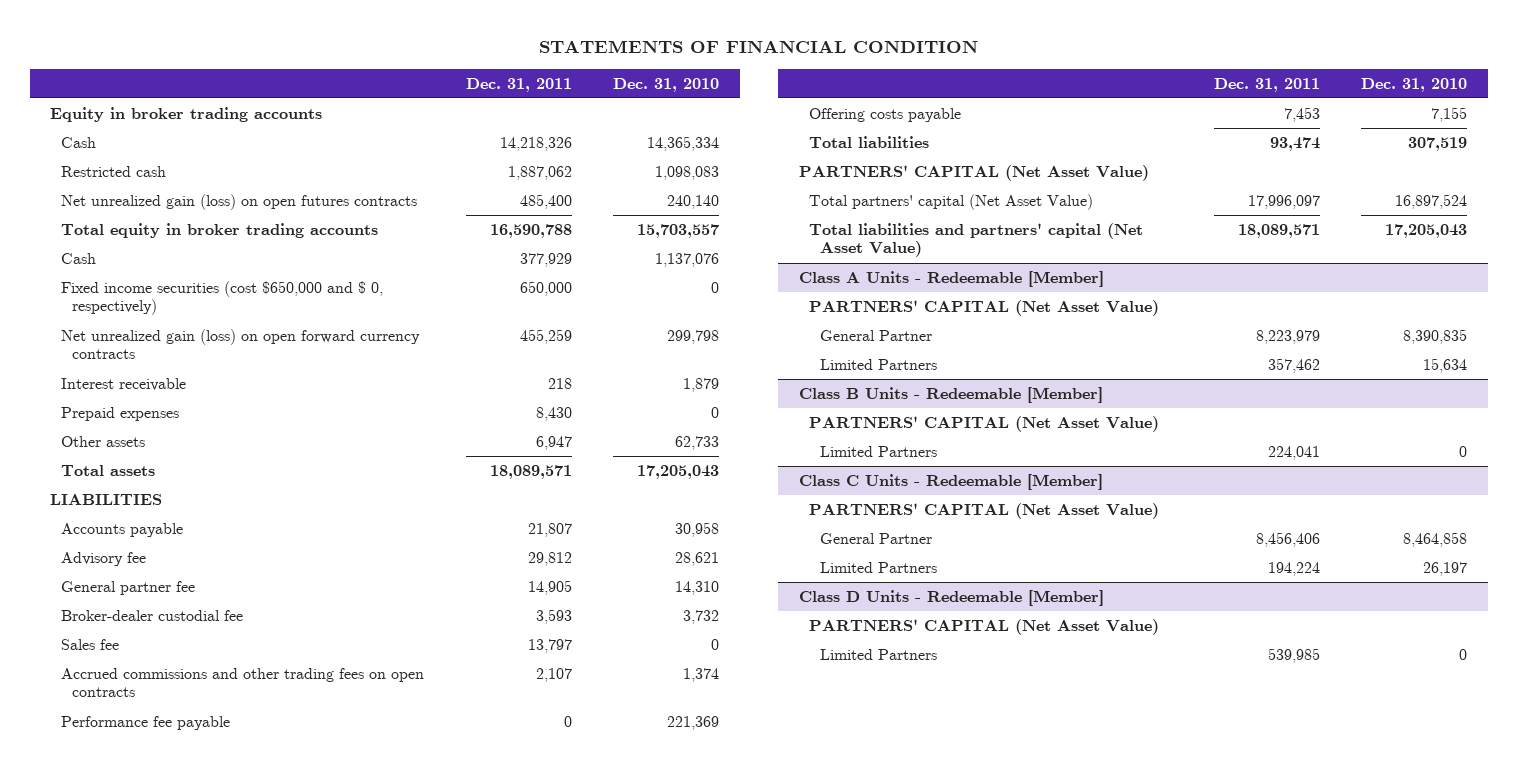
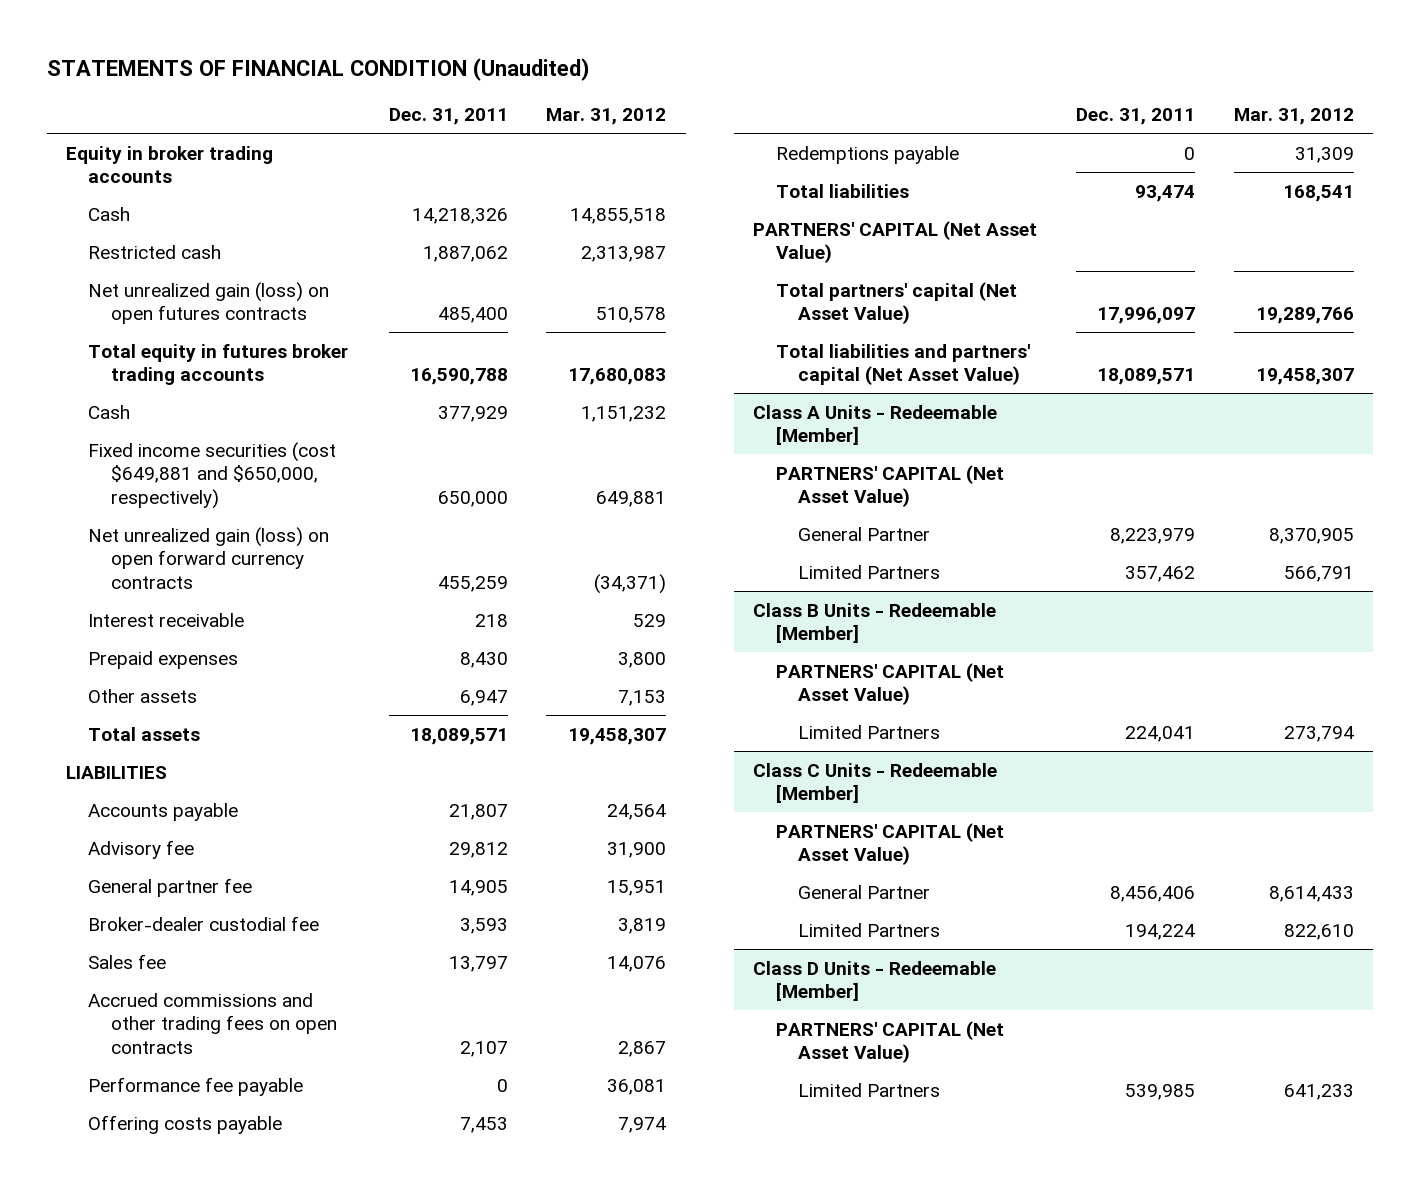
[538,40,978,54] STATEMENTS OF FINANCIAL CONDITION -> [46,58,590,82] STATEMENTS OF FINANCIAL CONDITION (Unaudited)
[612,77,719,92] Dec. 31, 2010 -> none
none -> [546,108,667,126] Mar. 31, 2012
[61,222,379,238] Total equity in broker trading accounts -> [88,343,349,386] Total equity in futures broker trading accounts
[61,280,384,316] Fixed income securities (cost $650,000 and $ 0, respectively) -> [88,441,337,509] Fixed income securities (cost $649,881 and $650,000, respectively)
none -> [775,145,959,164] Redemptions payable

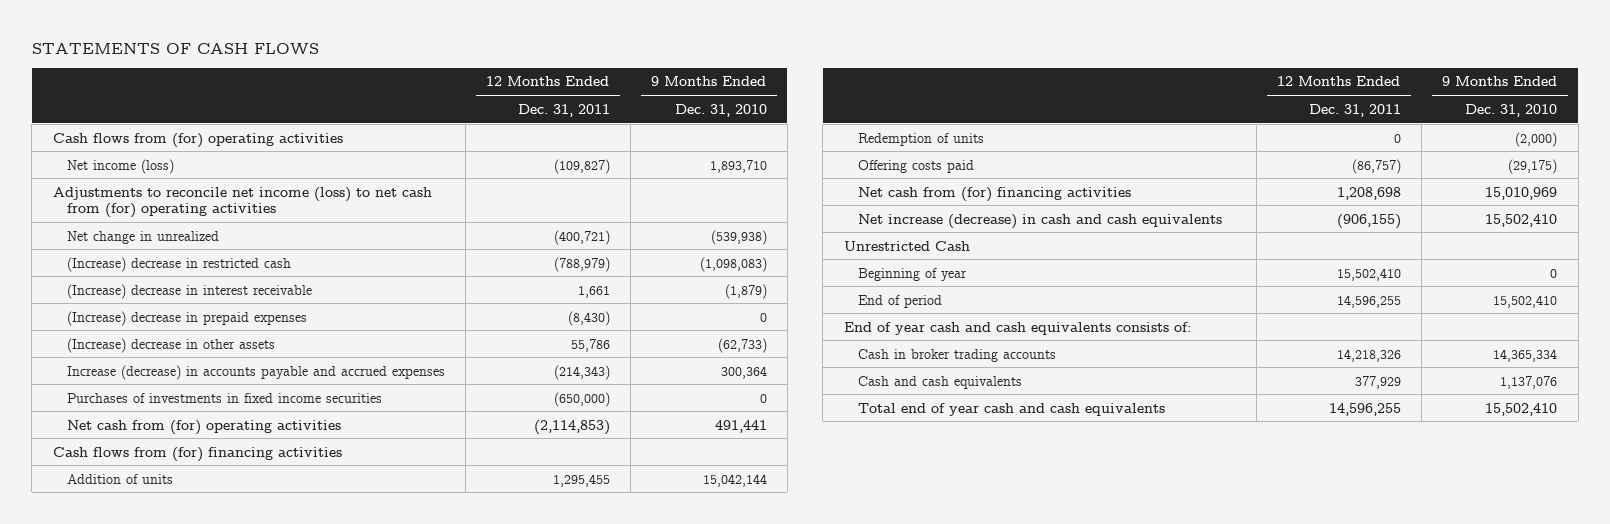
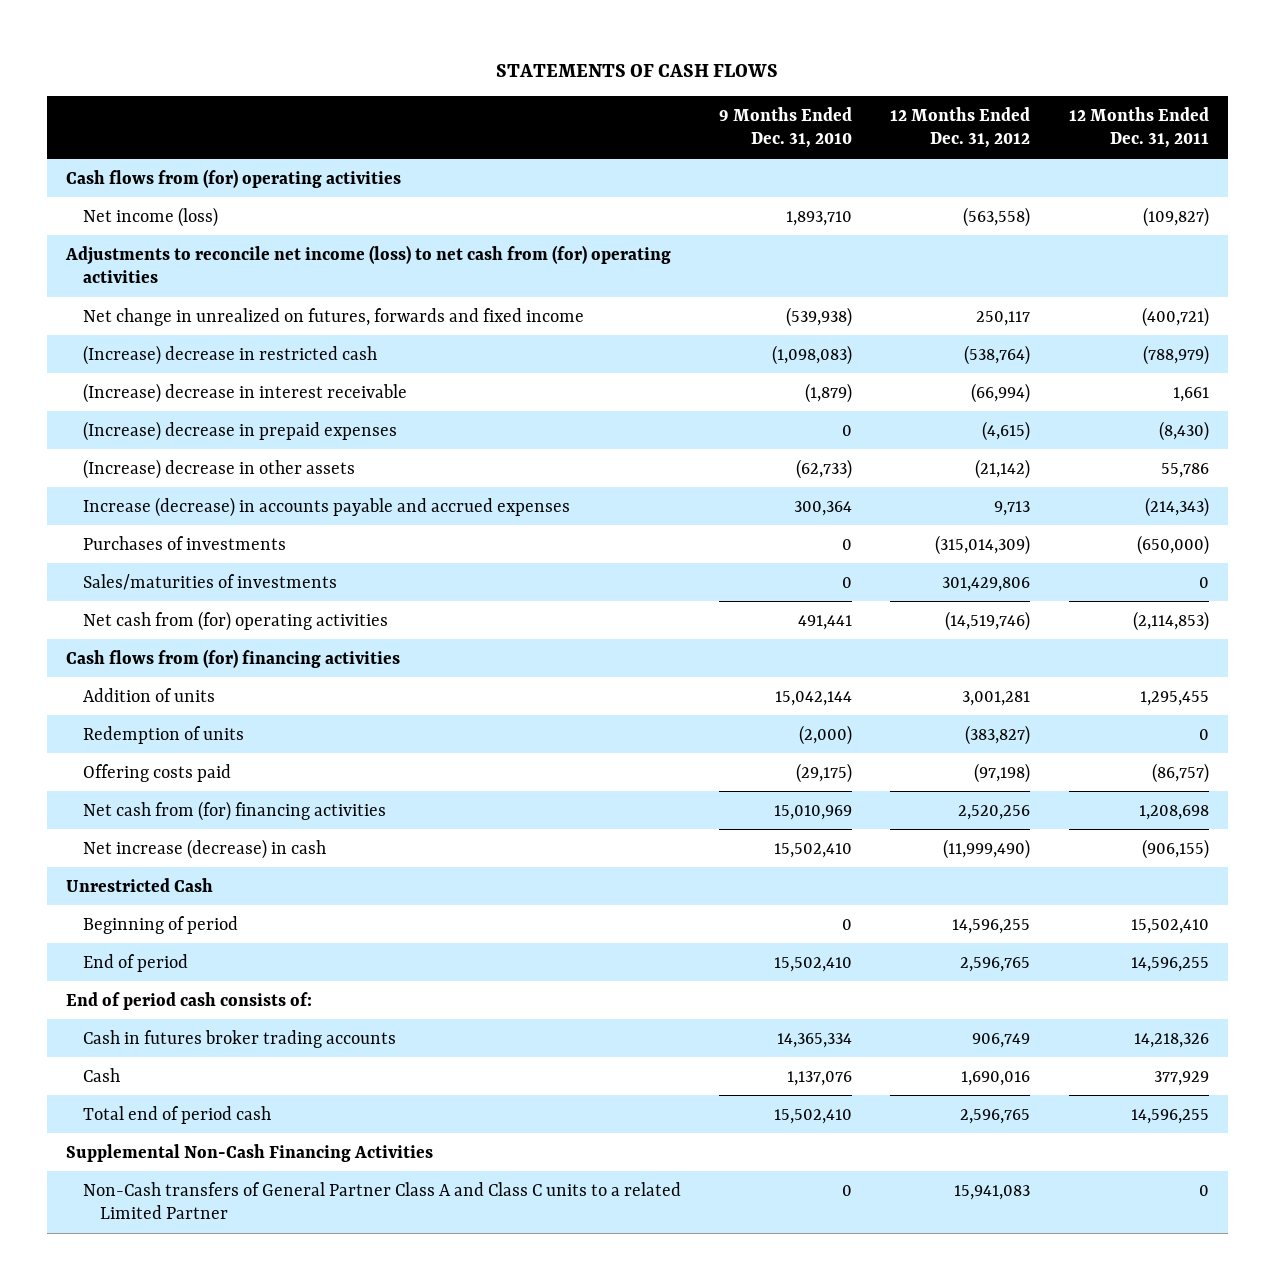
none -> [890,106,1031,149] 12 Months Ended Dec. 31, 2012
[67,230,220,244] Net change in unrealized -> [82,307,584,326] Net change in unrealized on futures, forwards and fixed income
[67,392,383,403] Purchases of investments in fixed income securities -> none
none -> [82,535,286,550] Purchases of investments
none -> [82,573,337,590] Sales/maturities of investments
[857,213,1222,229] Net increase (decrease) in cash and cash equivalents -> [82,838,326,859] Net increase (decrease) in cash
[857,267,967,281] Beginning of year -> [82,915,238,934] Beginning of period
[843,321,1191,335] End of year cash and cash equivalents consists of: -> [66,991,313,1010] End of period cash consists of:
[857,348,1056,362] Cash in broker trading accounts -> [82,1029,396,1048] Cash in futures broker trading accounts
[857,375,1022,389] Cash and cash equivalents -> [82,1067,120,1082] Cash
[857,402,1165,416] Total end of year cash and cash equivalents -> [82,1105,271,1124] Total end of period cash
none -> [66,1143,434,1162] Supplemental Non-Cash Financing Activities
none -> [82,1181,681,1220] Non-Cash transfers of General Partner Class A and Class C units to a related Limited Partner

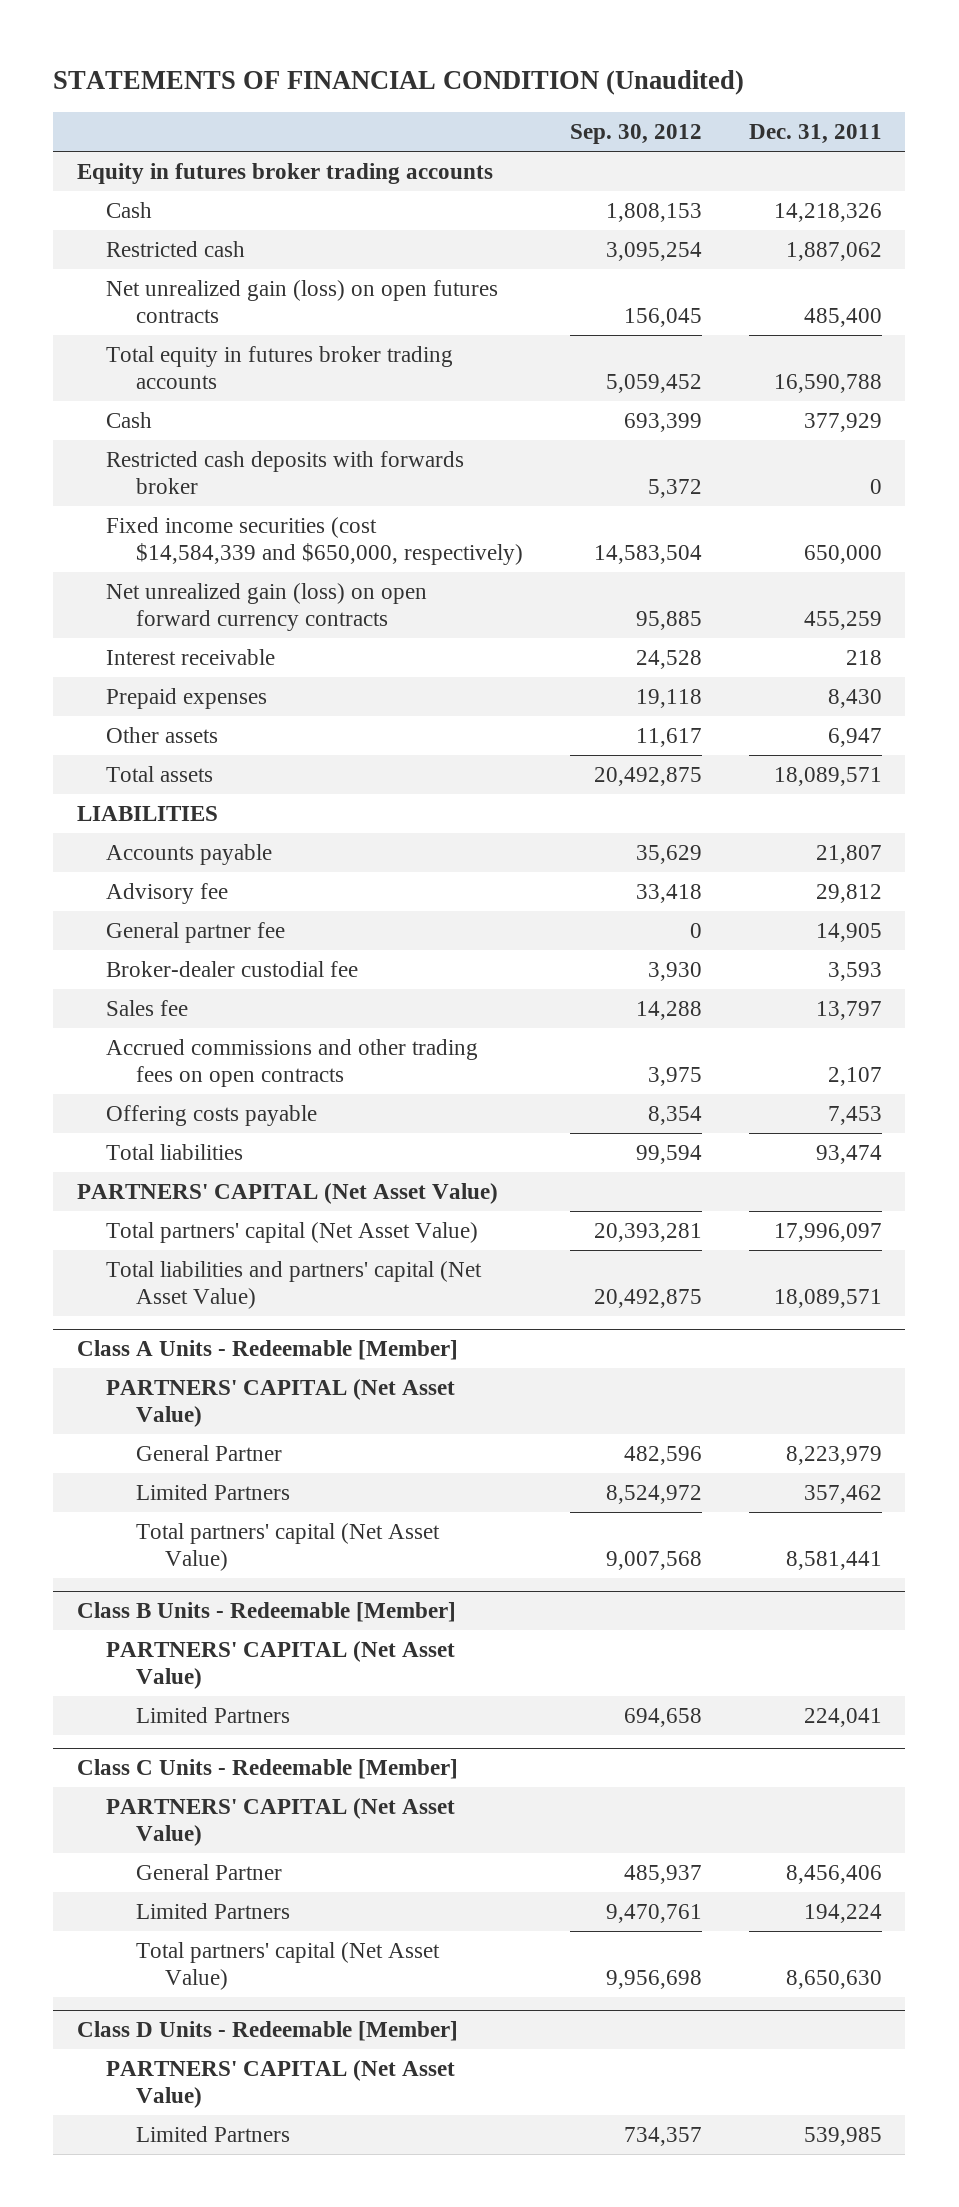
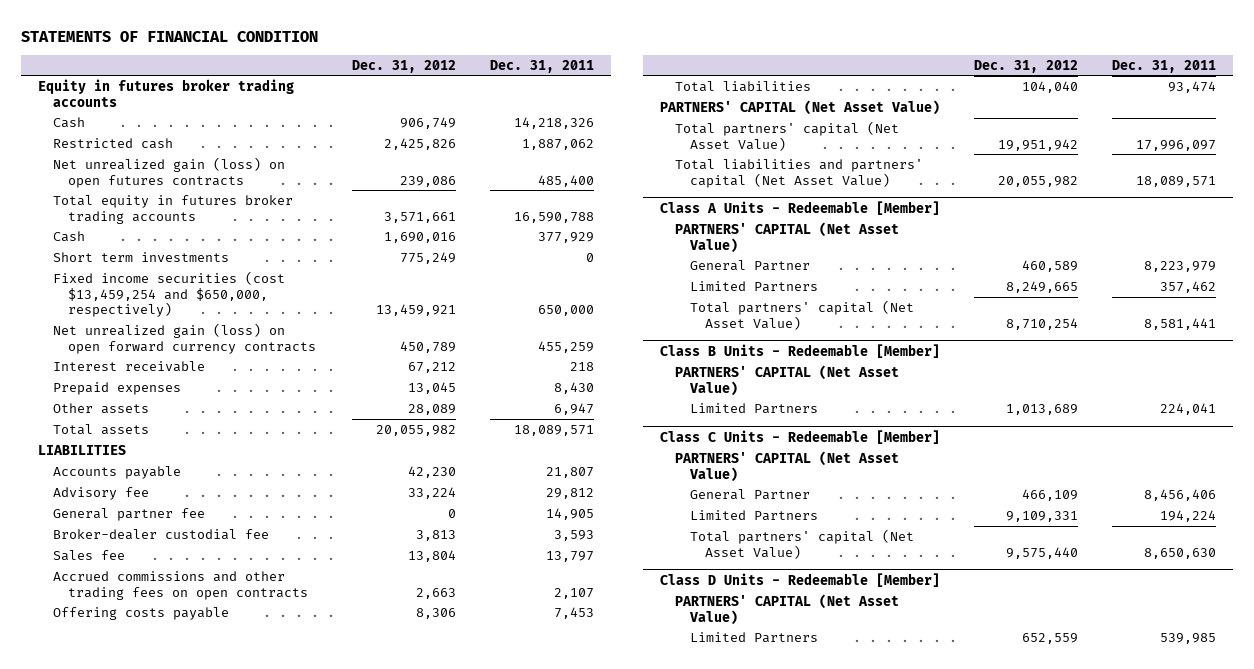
[53,69,745,95] STATEMENTS OF FINANCIAL CONDITION (Unaudited) -> [21,30,319,42] STATEMENTS OF FINANCIAL CONDITION
[569,124,702,145] Sep. 30, 2012 -> none
none -> [352,59,457,73] Dec. 31, 2012
[106,451,465,494] Restricted cash deposits with forwards broker -> none
none -> [53,251,230,262] Short term investments
[106,517,523,565] Fixed income securities (cost $14,584,339 and $650,000, respectively) -> [53,270,286,318] Fixed income securities (cost $13,459,254 and $650,000, respectively)

